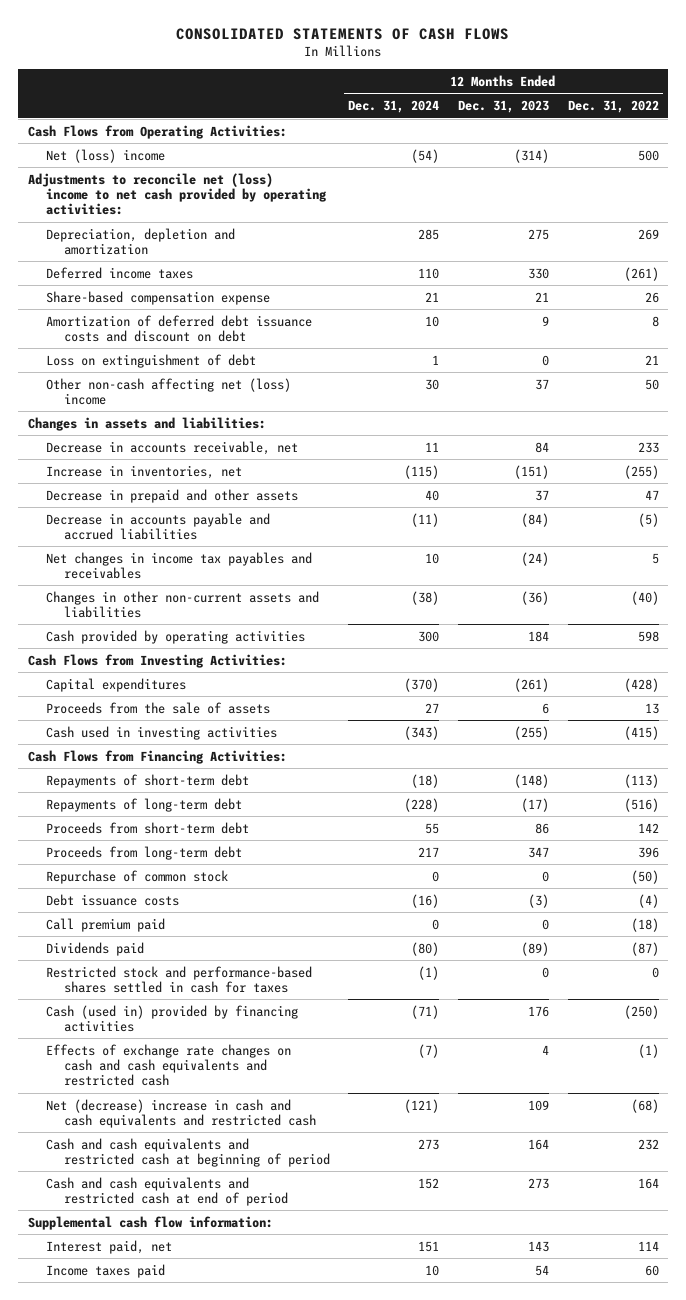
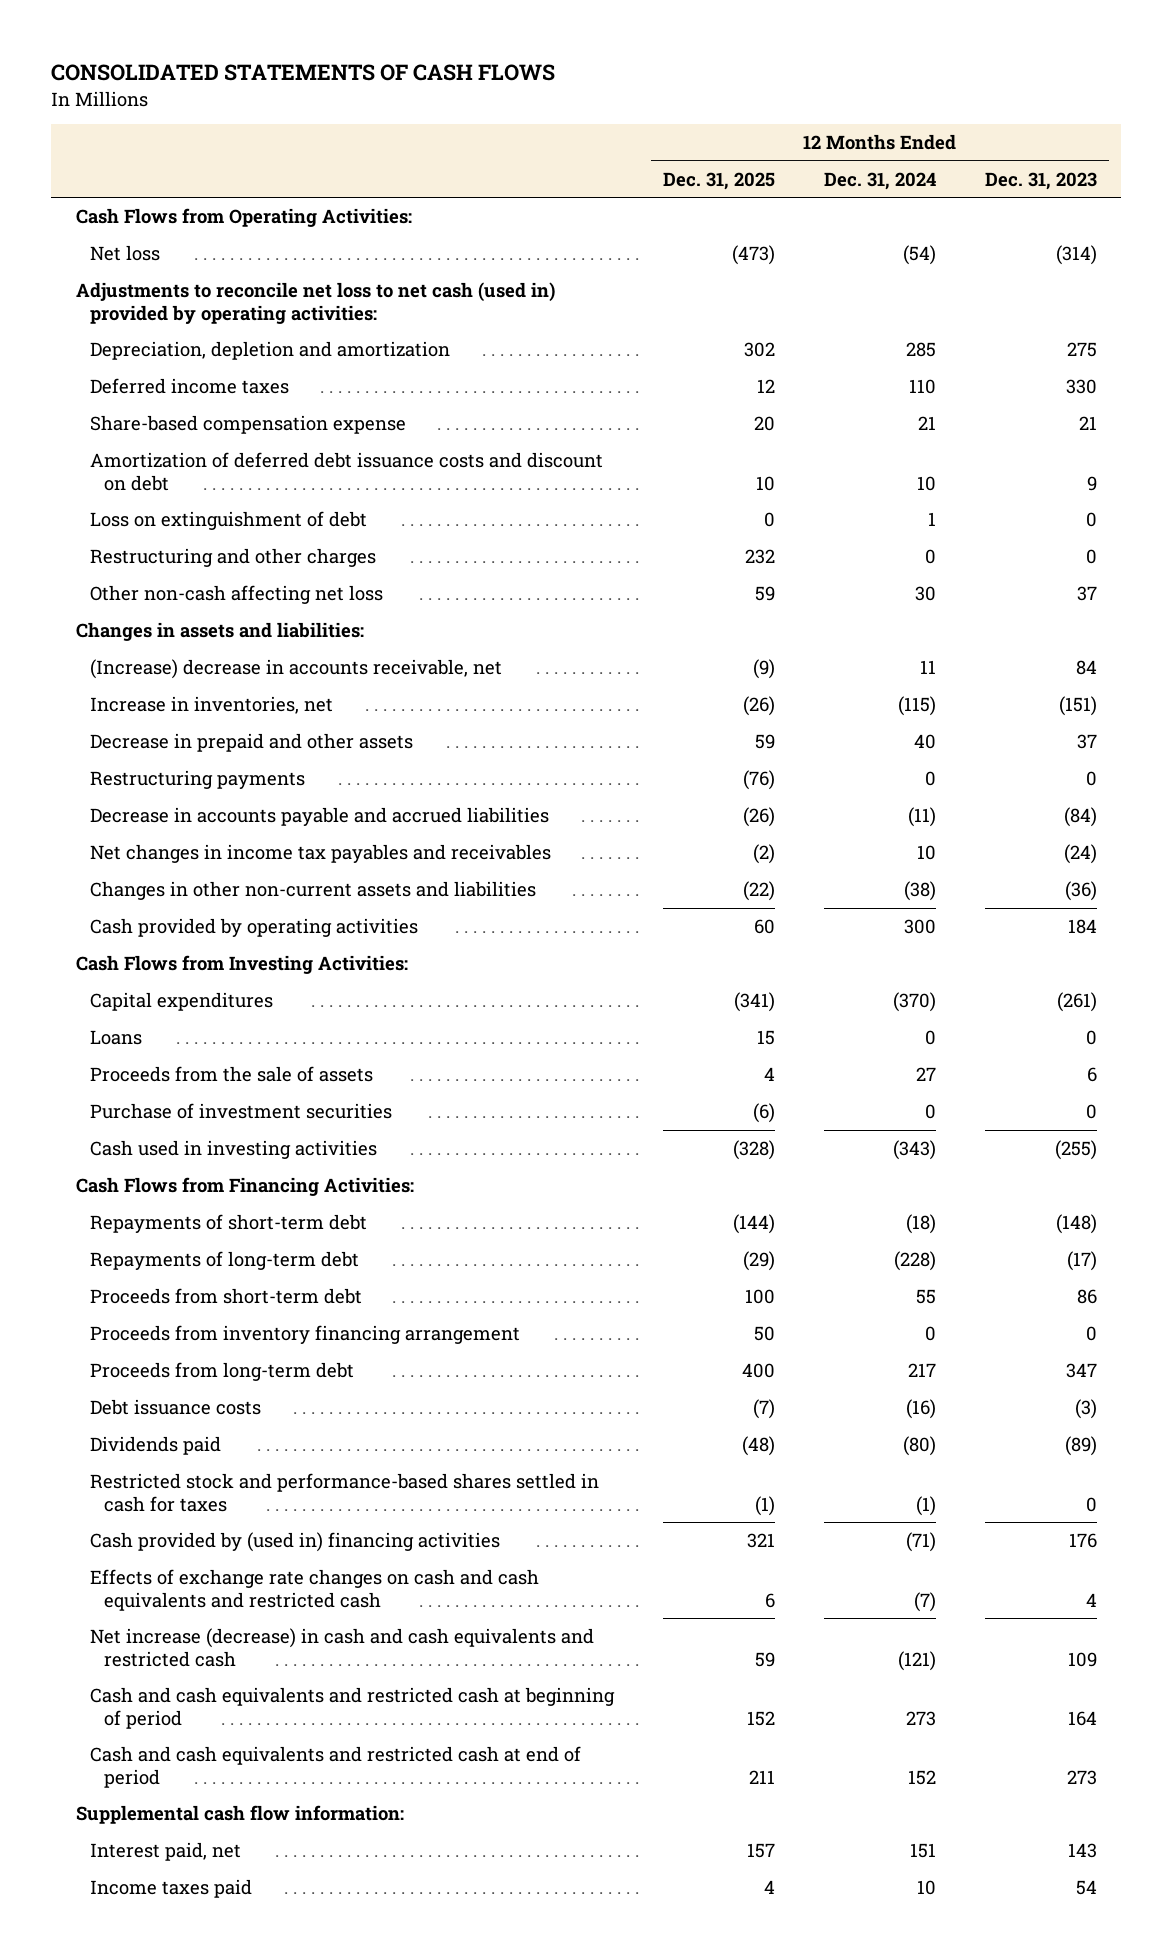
[567,100,659,114] Dec. 31, 2022 -> none
none -> [662,171,775,190] Dec. 31, 2025
[45,148,165,163] Net (loss) income -> [90,245,161,262] Net loss
[27,172,327,216] Adjustments to reconcile net (loss) income to net cash provided by operating activities: -> [75,282,555,324] Adjustments to reconcile net loss to net cash (used in) provided by operating activities:
none -> [90,548,377,568] Restructuring and other charges
[45,377,291,405] Other non-cash affecting net (loss) income -> [90,585,384,605] Other non-cash affecting net loss
[45,440,298,455] Decrease in accounts receivable, net -> [90,659,503,680] (Increase) decrease in accounts receivable, net
none -> [90,770,306,790] Restructuring payments
none -> [90,1030,143,1046] Loans
none -> [90,1103,393,1120] Purchase of investment securities
none -> [90,1325,521,1345] Proceeds from inventory financing arrangement
[45,869,228,884] Repurchase of common stock -> none
[45,917,165,932] Call premium paid -> none
[45,1004,298,1032] Cash (used in) provided by financing activities -> [90,1532,501,1553] Cash provided by (used in) financing activities
[45,1098,316,1128] Net (decrease) increase in cash and cash equivalents and restricted cash -> [90,1628,595,1667] Net increase (decrease) in cash and cash equivalents and restricted cash

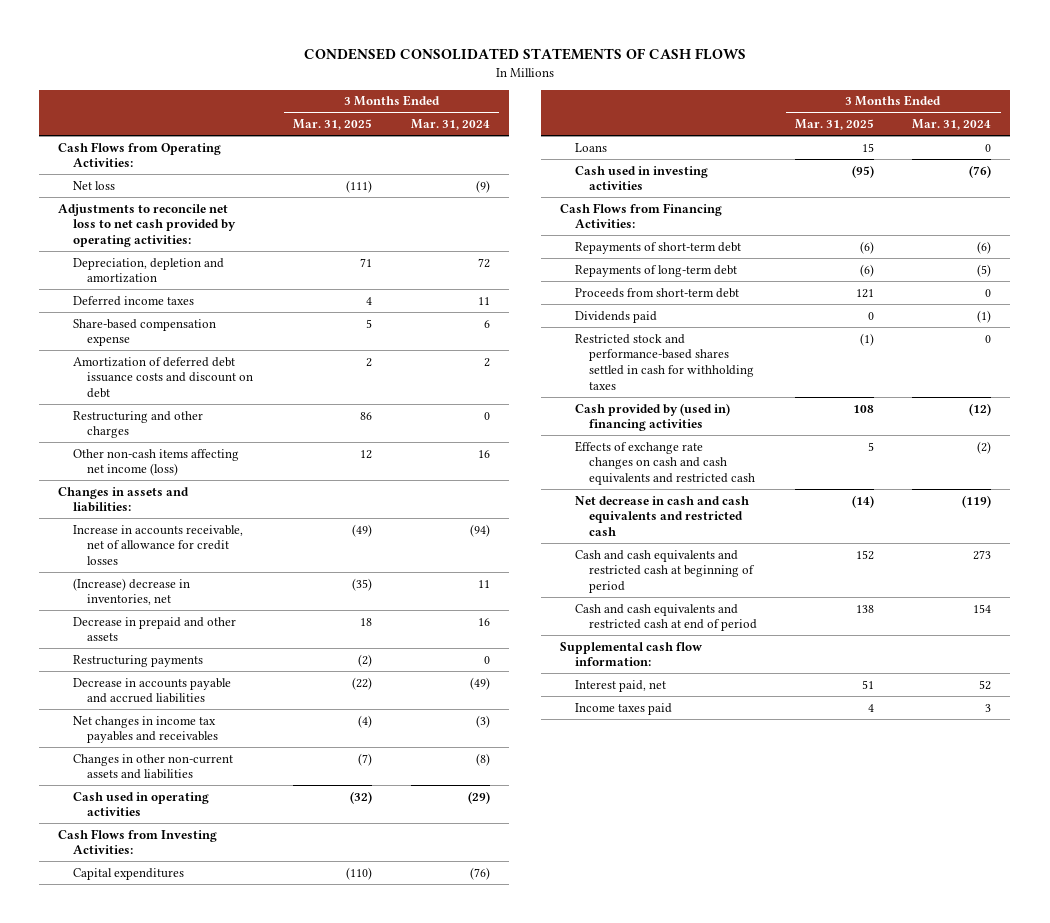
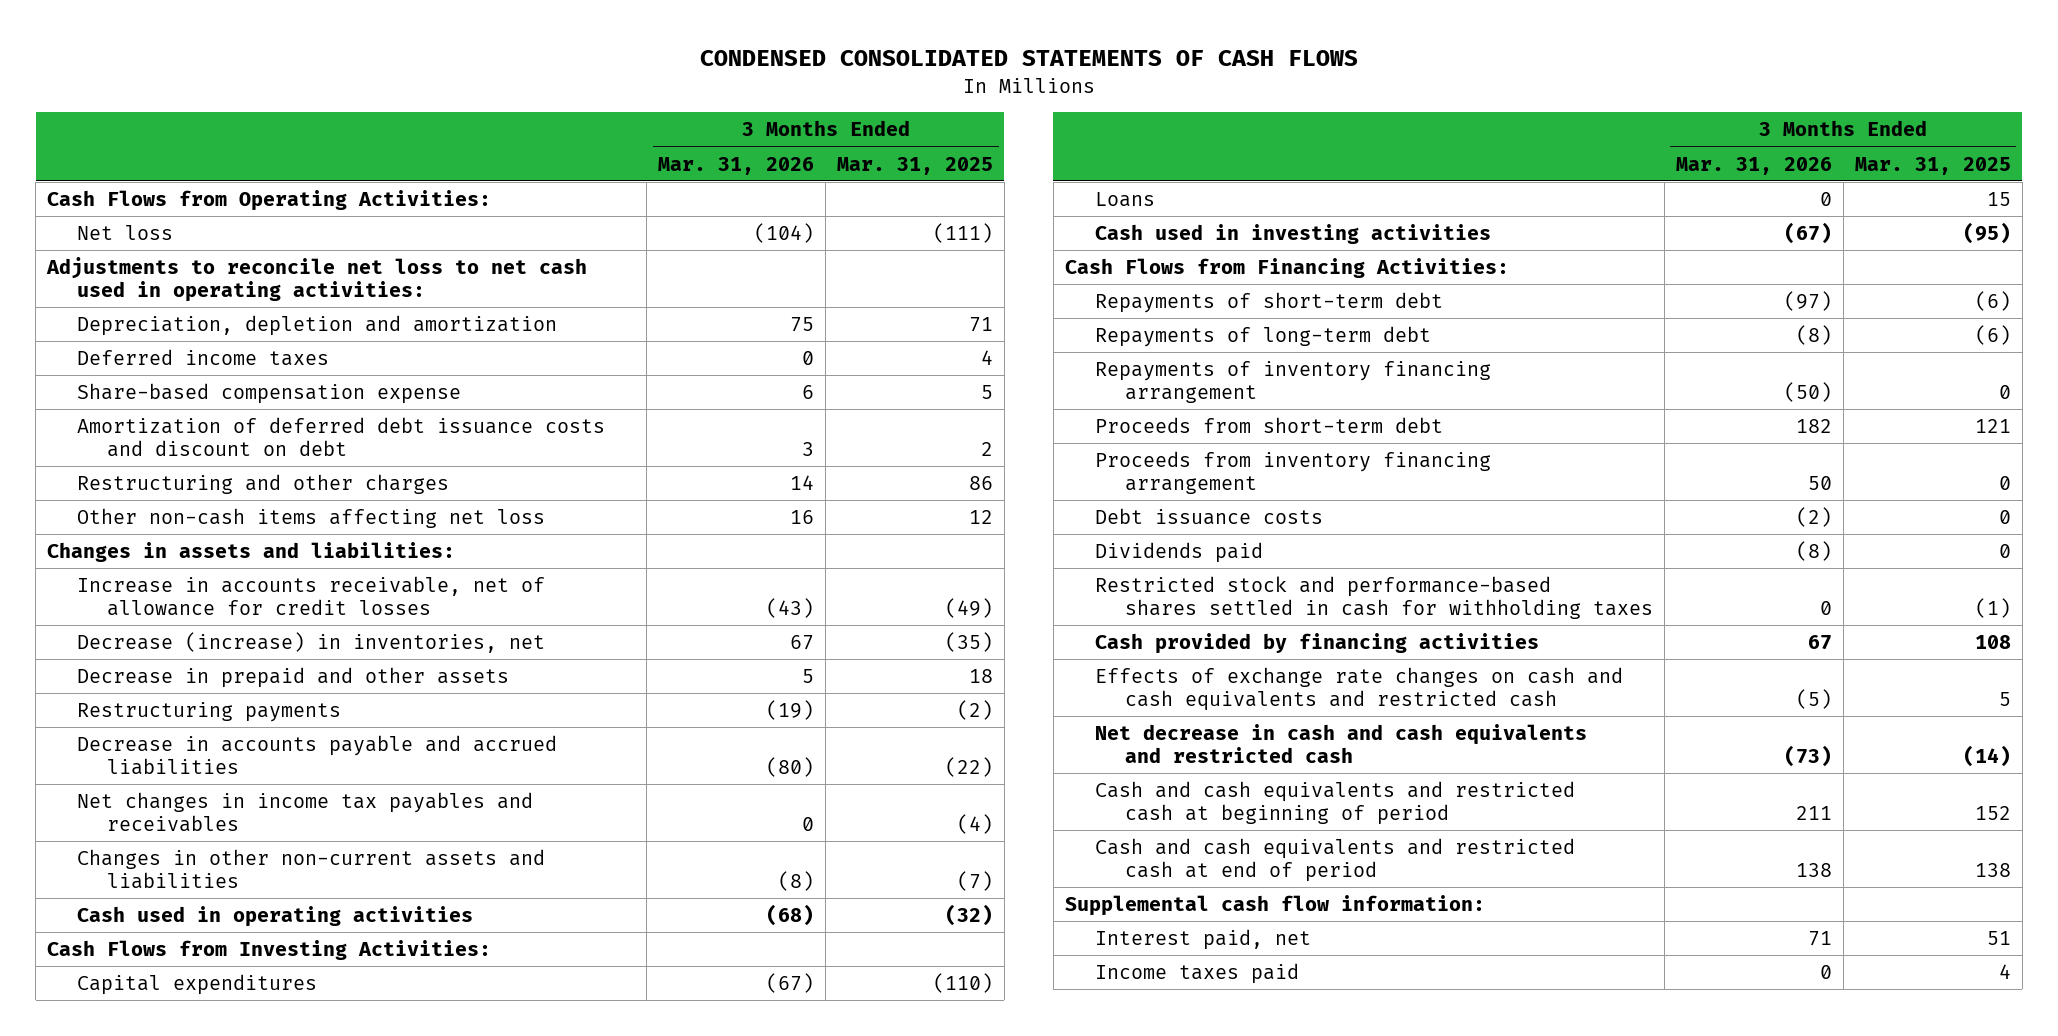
[410,119,490,131] Mar. 31, 2024 -> none
none -> [658,156,815,175] Mar. 31, 2026
[58,203,236,247] Adjustments to reconcile net loss to net cash provided by operating activities: -> [46,257,588,303] Adjustments to reconcile net loss to net cash used in operating activities:
[72,448,239,477] Other non-cash items affecting net income (loss) -> [77,508,546,529] Other non-cash items affecting net loss
[72,577,190,606] (Increase) decrease in inventories, net -> [77,632,546,654] Decrease (increase) in inventories, net
none -> [1095,361,1492,404] Repayments of inventory financing arrangement
none -> [1095,451,1492,495] Proceeds from inventory financing arrangement
none -> [1095,508,1324,526] Debt issuance costs
[574,402,730,432] Cash provided by (used in) financing activities -> [1095,633,1540,655] Cash provided by financing activities

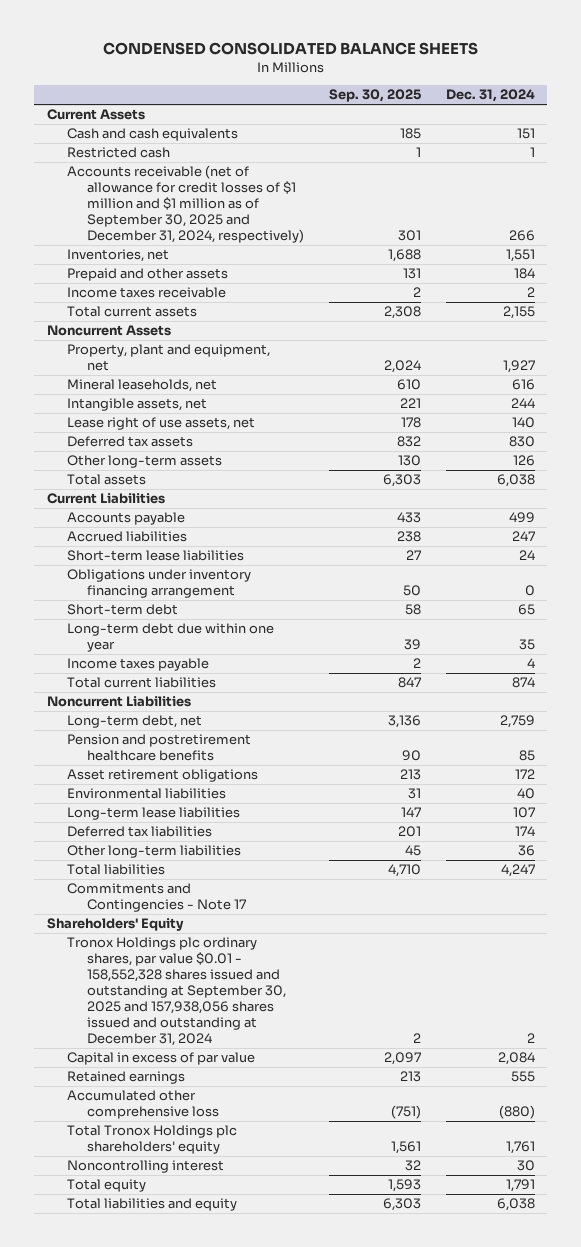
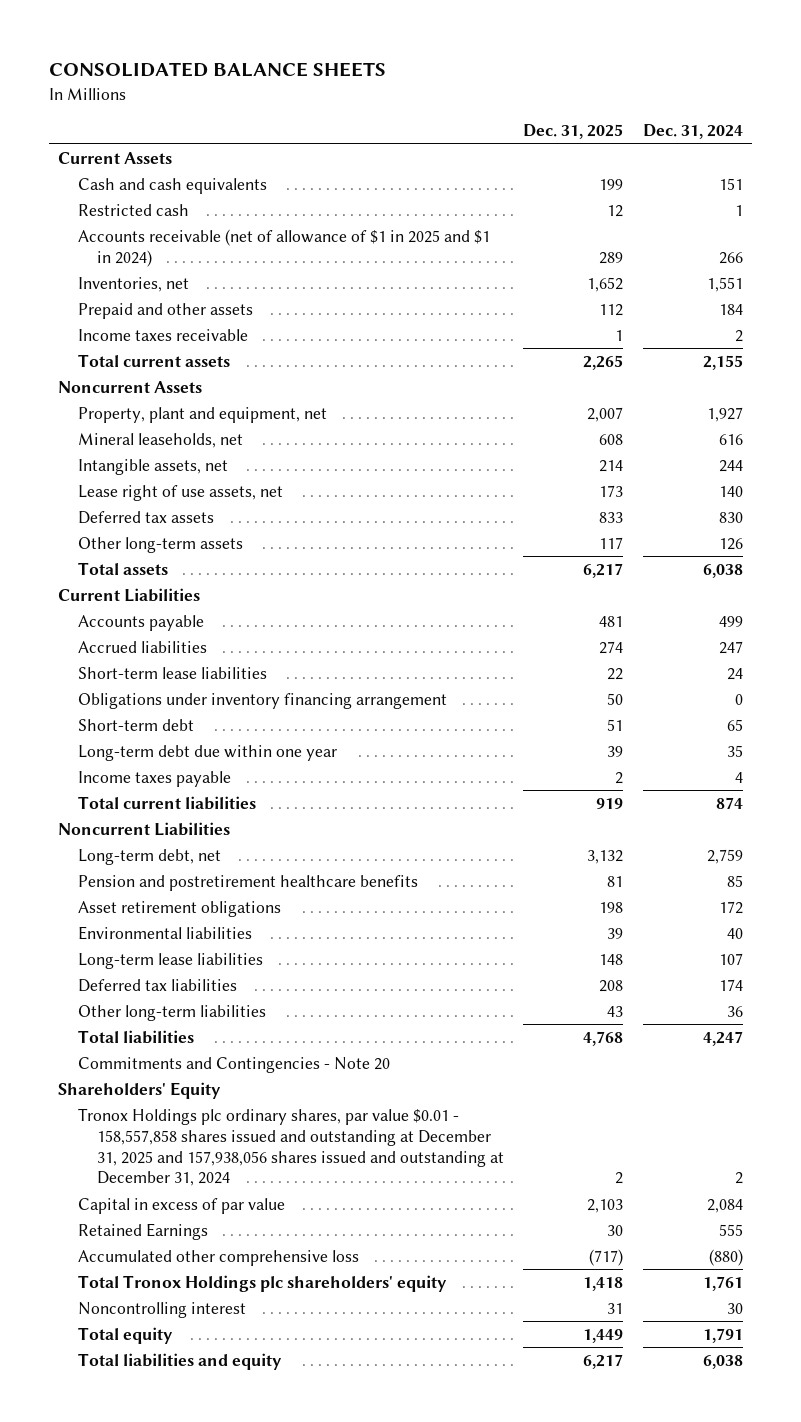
[102,42,478,56] CONDENSED CONSOLIDATED BALANCE SHEETS -> [48,62,386,78] CONSOLIDATED BALANCE SHEETS
[328,89,421,103] Sep. 30, 2025 -> none
none -> [523,124,624,140] Dec. 31, 2025
[66,165,304,244] Accounts receivable (net of allowance for credit losses of $1 million and $1 million as of September 30, 2025 and December 31, 2024, respectively) -> [77,228,490,267] Accounts receivable (net of allowance of $1 in 2025 and $1 in 2024)
[66,883,246,913] Commitments and Contingencies - Note 17 -> [77,1056,390,1073] Commitments and Contingencies - Note 20
[66,937,286,1047] Tronox Holdings plc ordinary shares, par value $0.01 - 158,552,328 shares issued and outstanding at September 30, 2025 and 157,938,056 shares issued and outstanding at December 31, 2024 -> [77,1107,505,1187] Tronox Holdings plc ordinary shares, par value $0.01 - 158,557,858 shares issued and outstanding at December 31, 2025 and 157,938,056 shares issued and outstanding at December 31, 2024
[66,1071,185,1085] Retained earnings -> [77,1222,208,1240] Retained Earnings

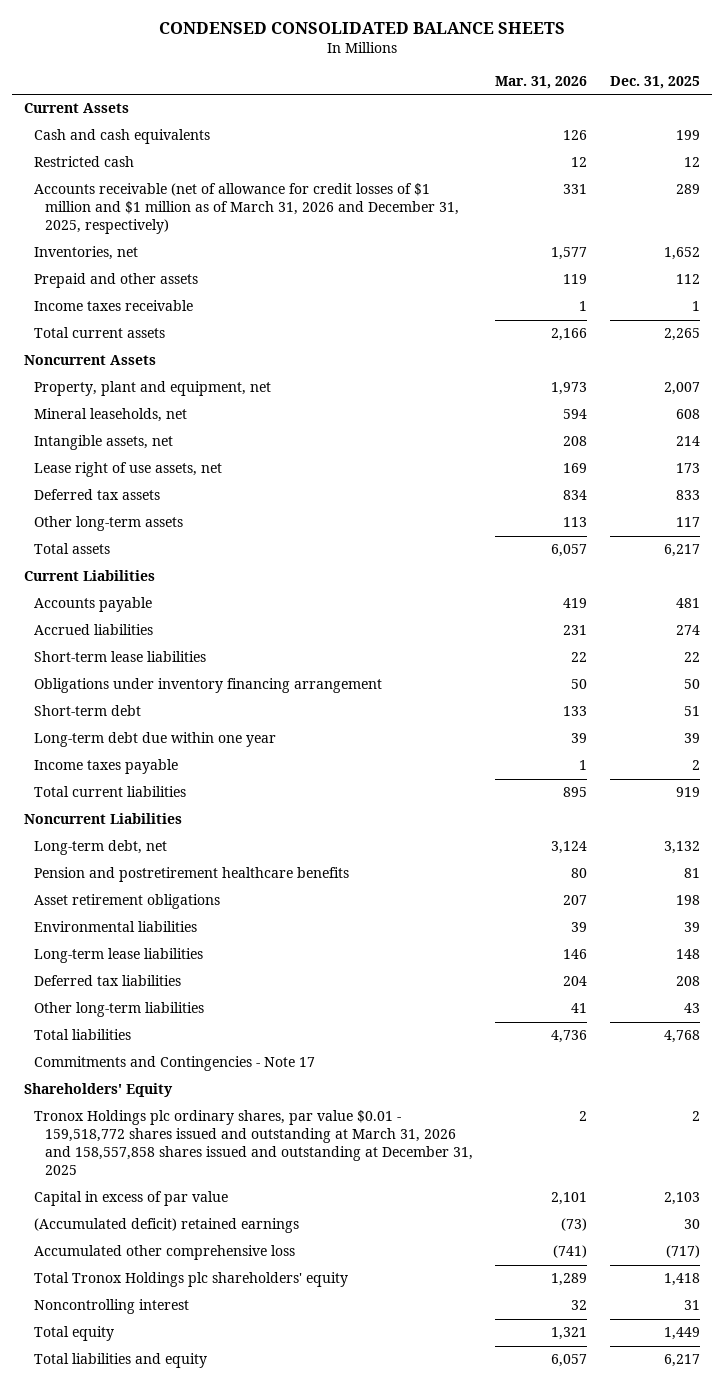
[48,62,386,78] CONSOLIDATED BALANCE SHEETS -> [158,22,565,35] CONDENSED CONSOLIDATED BALANCE SHEETS
[642,124,743,140] Dec. 31, 2024 -> none
none -> [495,75,588,89] Mar. 31, 2026
[77,228,490,267] Accounts receivable (net of allowance of $1 in 2025 and $1 in 2024) -> [34,183,459,235] Accounts receivable (net of allowance for credit losses of $1 million and $1 million as of March 31, 2026 and December 31, 2025, respectively)
[77,1056,390,1073] Commitments and Contingencies - Note 20 -> [34,1056,316,1072] Commitments and Contingencies - Note 17
[77,1107,505,1187] Tronox Holdings plc ordinary shares, par value $0.01 - 158,557,858 shares issued and outstanding at December 31, 2025 and 157,938,056 shares issued and outstanding at December 31, 2024 -> [34,1110,473,1176] Tronox Holdings plc ordinary shares, par value $0.01 - 159,518,772 shares issued and outstanding at March 31, 2026 and 158,557,858 shares issued and outstanding at December 31, 2025
[77,1222,208,1240] Retained Earnings -> [34,1218,300,1234] (Accumulated deficit) retained earnings

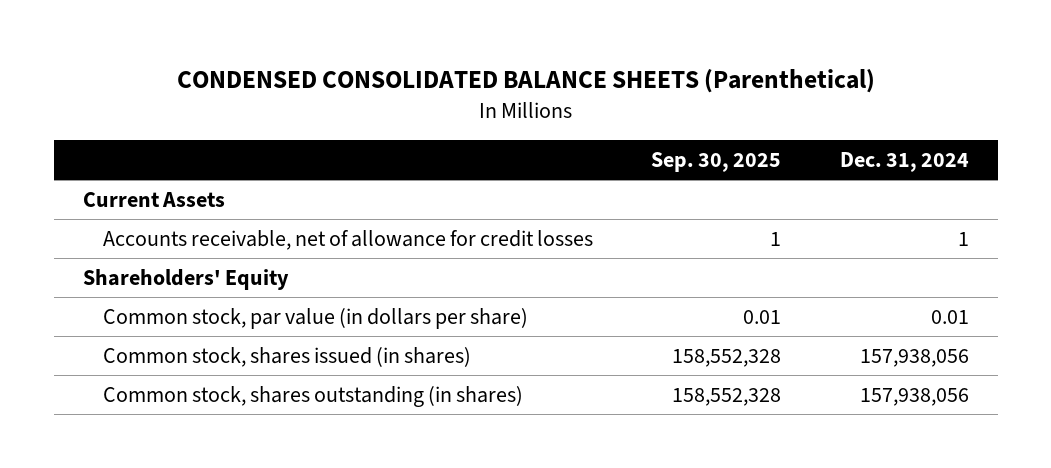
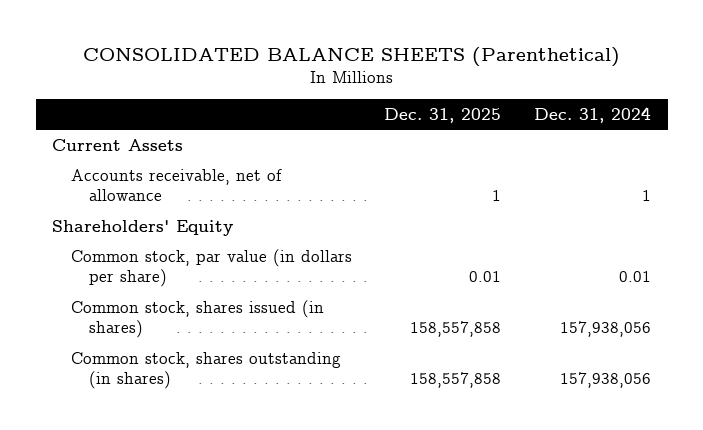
[176,69,875,94] CONDENSED CONSOLIDATED BALANCE SHEETS (Parenthetical) -> [82,46,620,67] CONSOLIDATED BALANCE SHEETS (Parenthetical)
[651,152,782,173] Sep. 30, 2025 -> none
none -> [384,107,502,123] Dec. 31, 2025
[102,229,593,250] Accounts receivable, net of allowance for credit losses -> [70,168,282,202] Accounts receivable, net of allowance

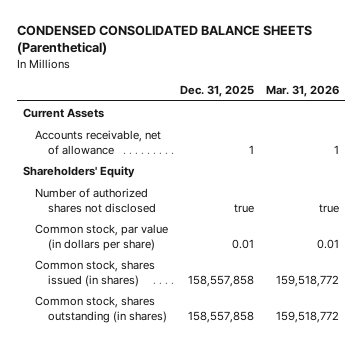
[82,46,620,67] CONSOLIDATED BALANCE SHEETS (Parenthetical) -> [17,24,313,56] CONDENSED CONSOLIDATED BALANCE SHEETS (Parenthetical)
[534,106,652,123] Dec. 31, 2024 -> none
none -> [266,84,340,97] Mar. 31, 2026
none -> [35,187,156,213] Number of authorized shares not disclosed

